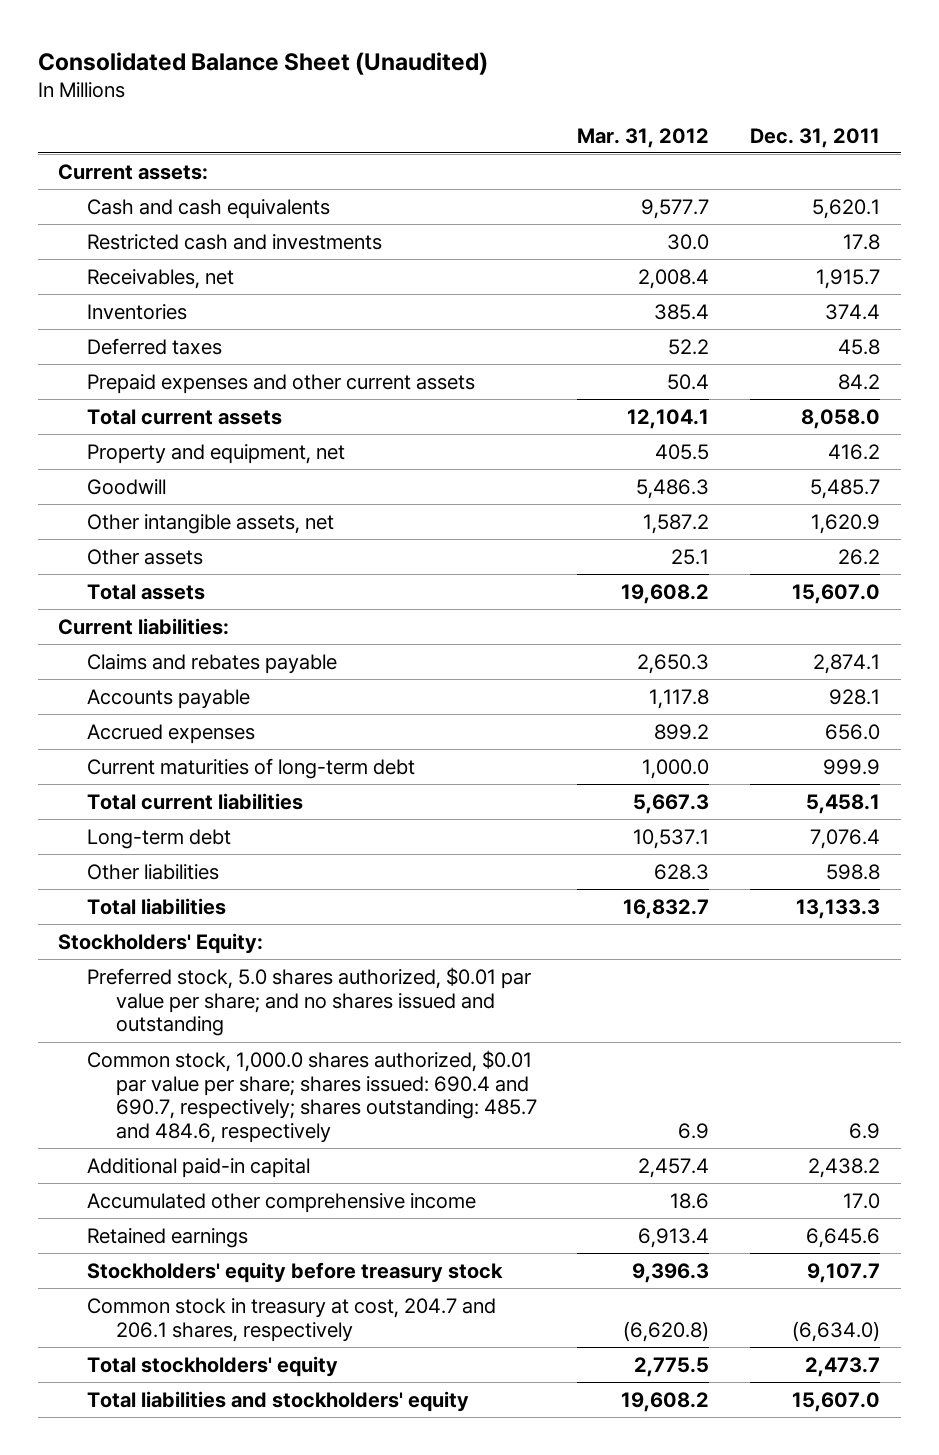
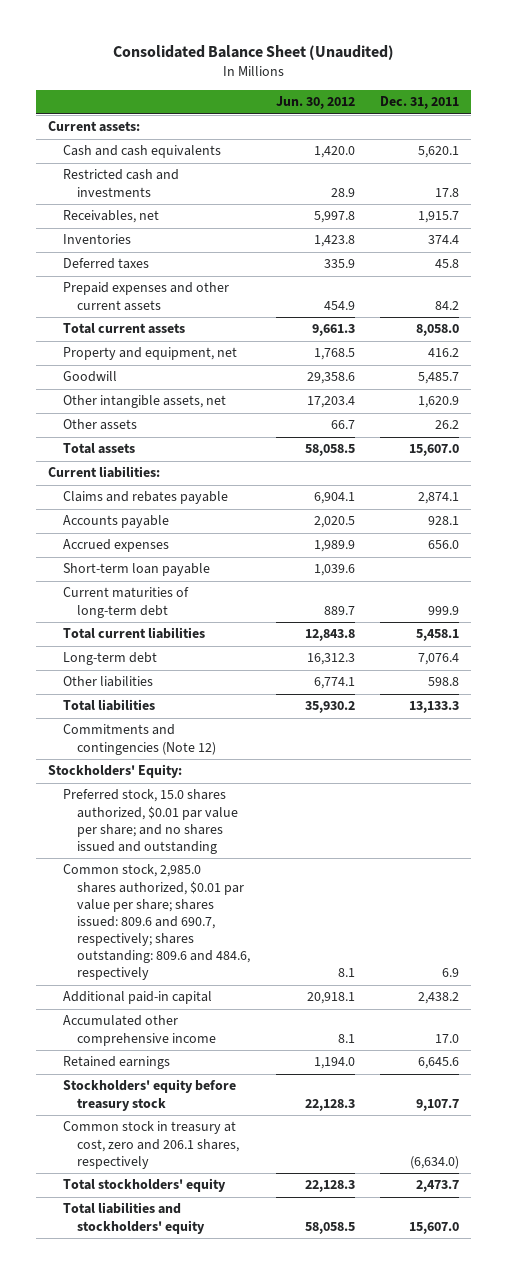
[577,127,710,148] Mar. 31, 2012 -> none
none -> [275,96,355,110] Jun. 30, 2012
none -> [62,563,210,577] Short-term loan payable
none -> [62,724,217,755] Commitments and contingencies (Note 12)
[86,966,531,1037] Preferred stock, 5.0 shares authorized, $0.01 par value per share; and no shares issued and outstanding -> [62,789,239,854] Preferred stock, 15.0 shares authorized, $0.01 par value per share; and no shares issued and outstanding
[86,1049,537,1143] Common stock, 1,000.0 shares authorized, $0.01 par value per share; shares issued: 690.4 and 690.7, respectively; shares outstanding: 485.7 and 484.6, respectively -> [62,864,251,981] Common stock, 2,985.0 shares authorized, $0.01 par value per share; shares issued: 809.6 and 690.7, respectively; shares outstanding: 809.6 and 484.6, respectively
[86,1297,496,1342] Common stock in treasury at cost, 204.7 and 206.1 shares, respectively -> [62,1121,240,1169] Common stock in treasury at cost, zero and 206.1 shares, respectively

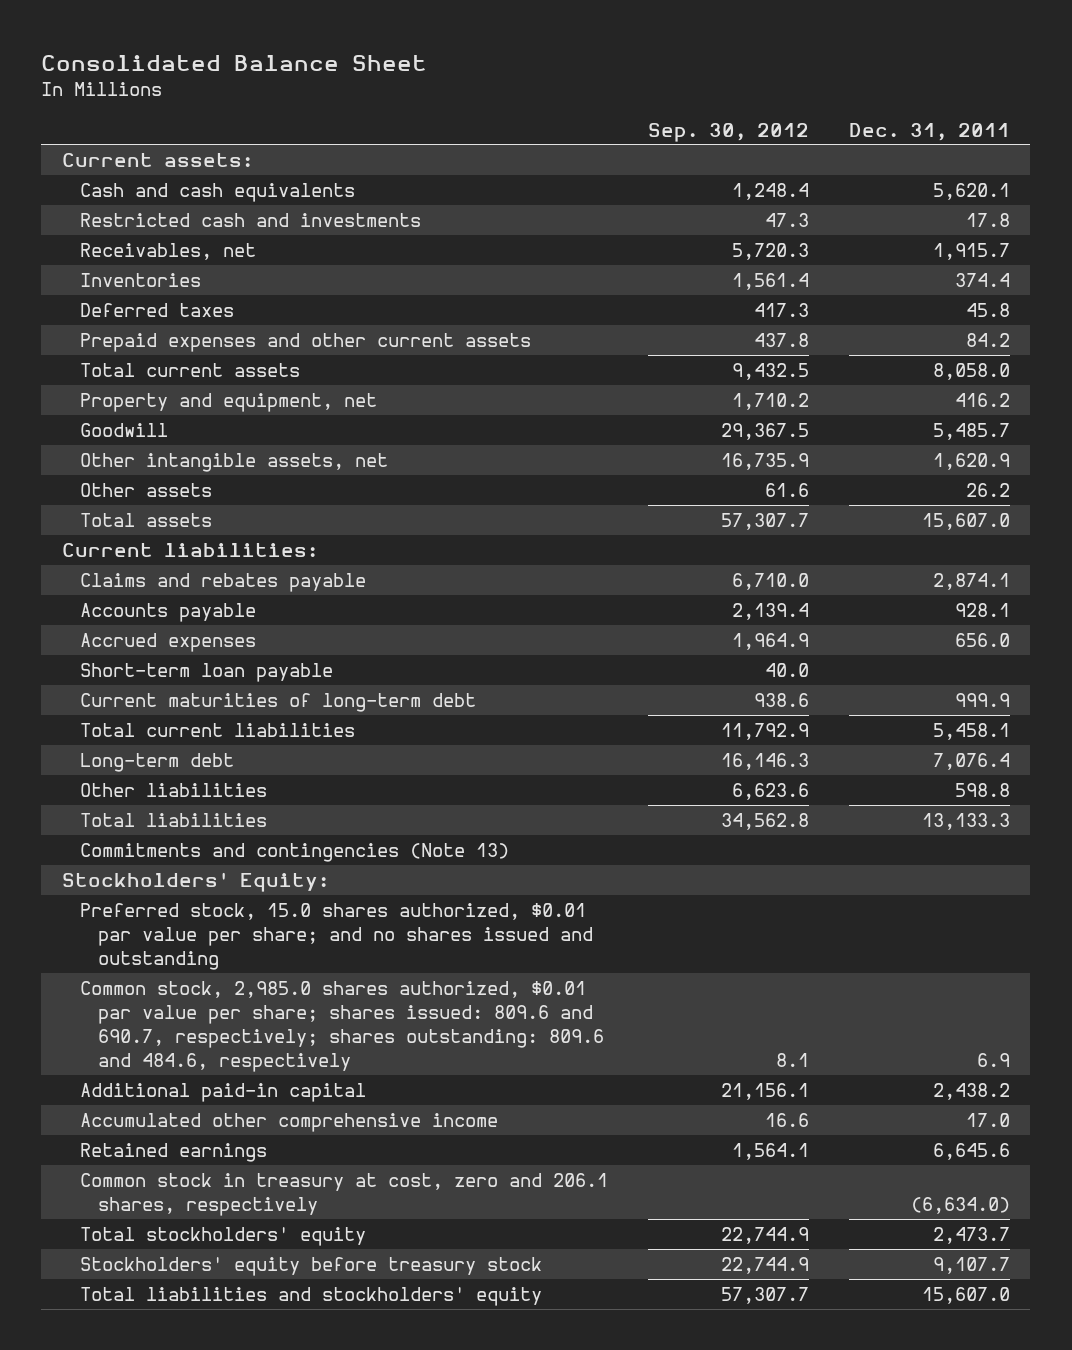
[112,45,394,61] Consolidated Balance Sheet (Unaudited) -> [41,54,428,71] Consolidated Balance Sheet
[275,96,355,110] Jun. 30, 2012 -> none
none -> [648,122,810,142] Sep. 30, 2012
[62,724,217,755] Commitments and contingencies (Note 12) -> [79,842,509,862] Commitments and contingencies (Note 13)
[62,1079,236,1111] Stockholders' equity before treasury stock -> [79,1256,542,1276] Stockholders' equity before treasury stock

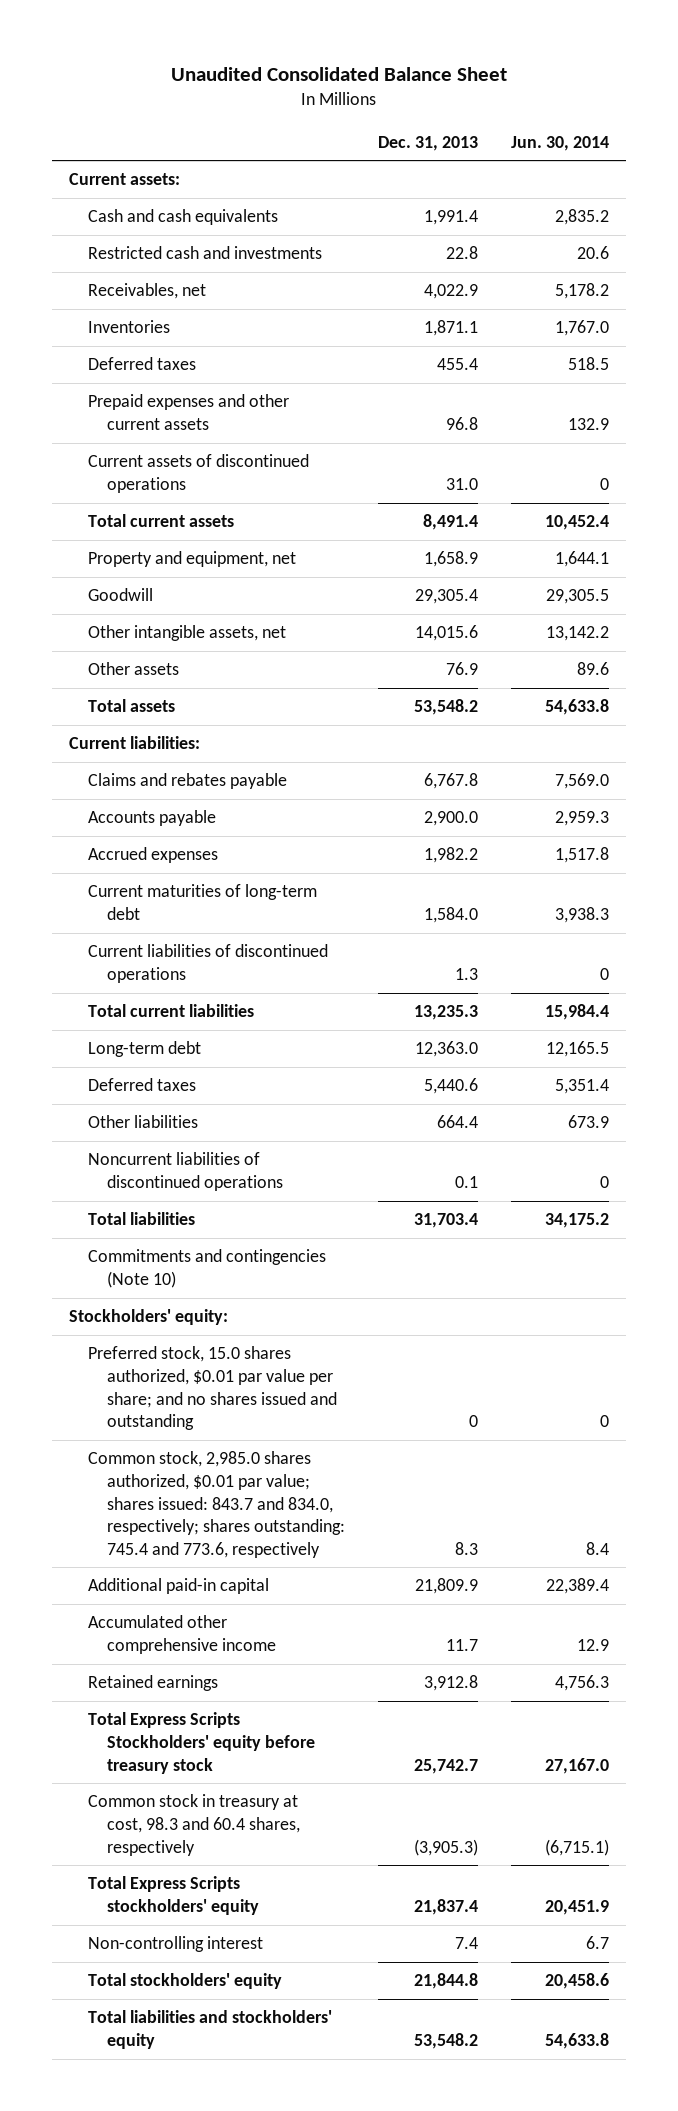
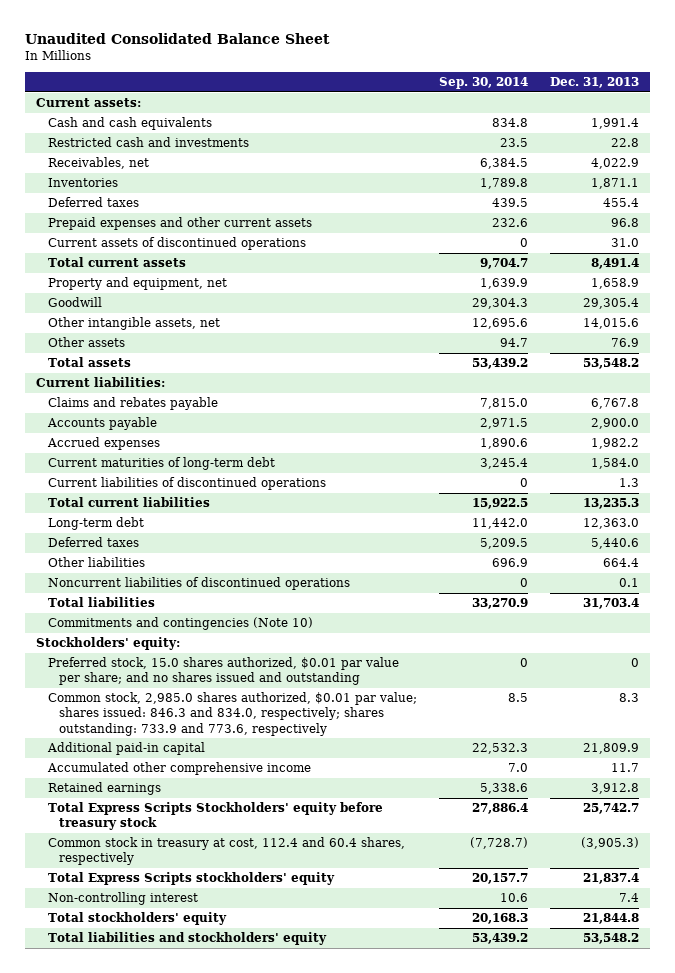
[511,135,610,151] Jun. 30, 2014 -> none
none -> [438,76,528,89] Sep. 30, 2014
[87,1451,345,1558] Common stock, 2,985.0 shares authorized, $0.01 par value; shares issued: 843.7 and 834.0, respectively; shares outstanding: 745.4 and 773.6, respectively -> [47,692,417,736] Common stock, 2,985.0 shares authorized, $0.01 par value; shares issued: 846.3 and 834.0, respectively; shares outstanding: 733.9 and 773.6, respectively
[87,1794,300,1856] Common stock in treasury at cost, 98.3 and 60.4 shares, respectively -> [47,837,405,866] Common stock in treasury at cost, 112.4 and 60.4 shares, respectively

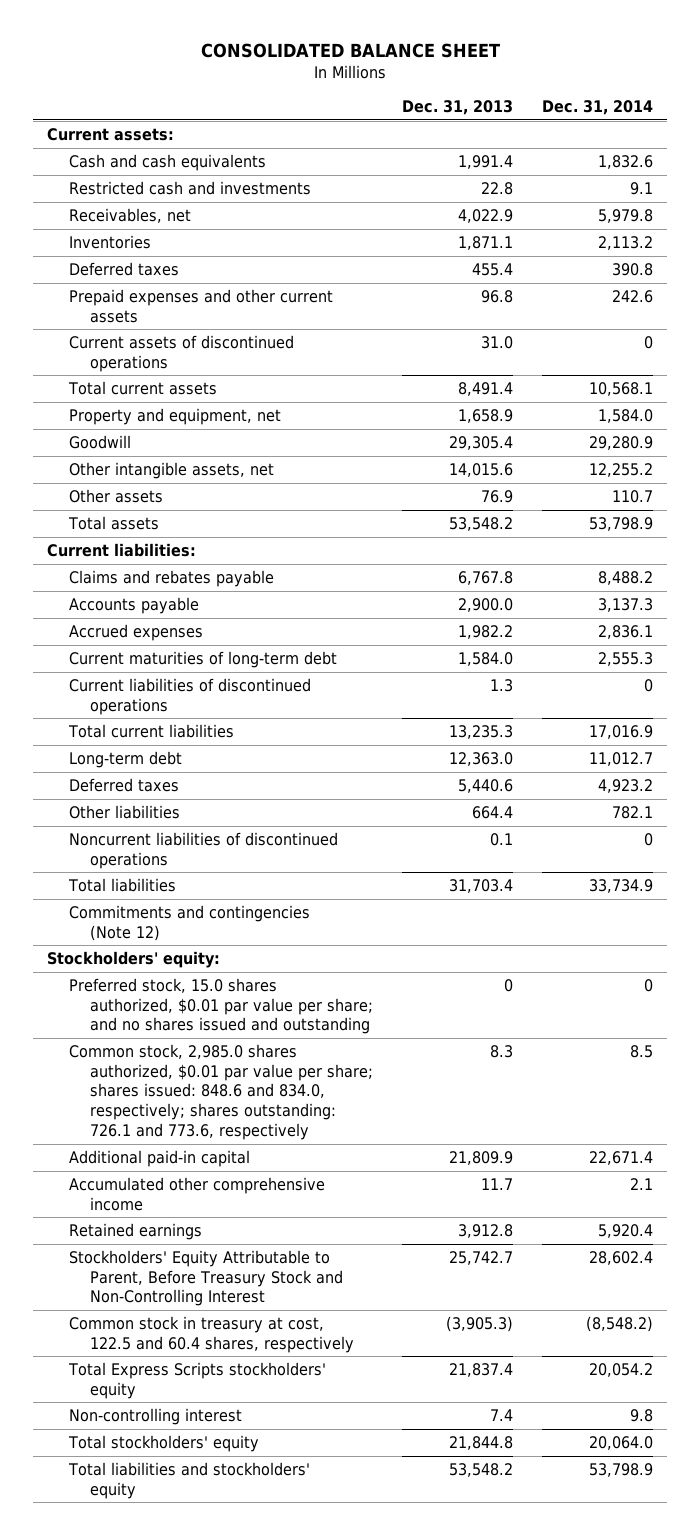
[25,32,331,44] Unaudited Consolidated Balance Sheet -> [201,42,501,58] CONSOLIDATED BALANCE SHEET
[438,76,528,89] Sep. 30, 2014 -> none
none -> [541,100,653,116] Dec. 31, 2014
[47,617,313,631] Commitments and contingencies (Note 10) -> [68,904,310,941] Commitments and contingencies (Note 12)
[47,692,417,736] Common stock, 2,985.0 shares authorized, $0.01 par value; shares issued: 846.3 and 834.0, respectively; shares outstanding: 733.9 and 773.6, respectively -> [68,1043,373,1141] Common stock, 2,985.0 shares authorized, $0.01 par value per share; shares issued: 848.6 and 834.0, respectively; shares outstanding: 726.1 and 773.6, respectively
[47,802,383,831] Total Express Scripts Stockholders' equity before treasury stock -> [68,1249,343,1307] Stockholders' Equity Attributable to Parent, Before Treasury Stock and Non-Controlling Interest
[47,837,405,866] Common stock in treasury at cost, 112.4 and 60.4 shares, respectively -> [68,1315,354,1353] Common stock in treasury at cost, 122.5 and 60.4 shares, respectively

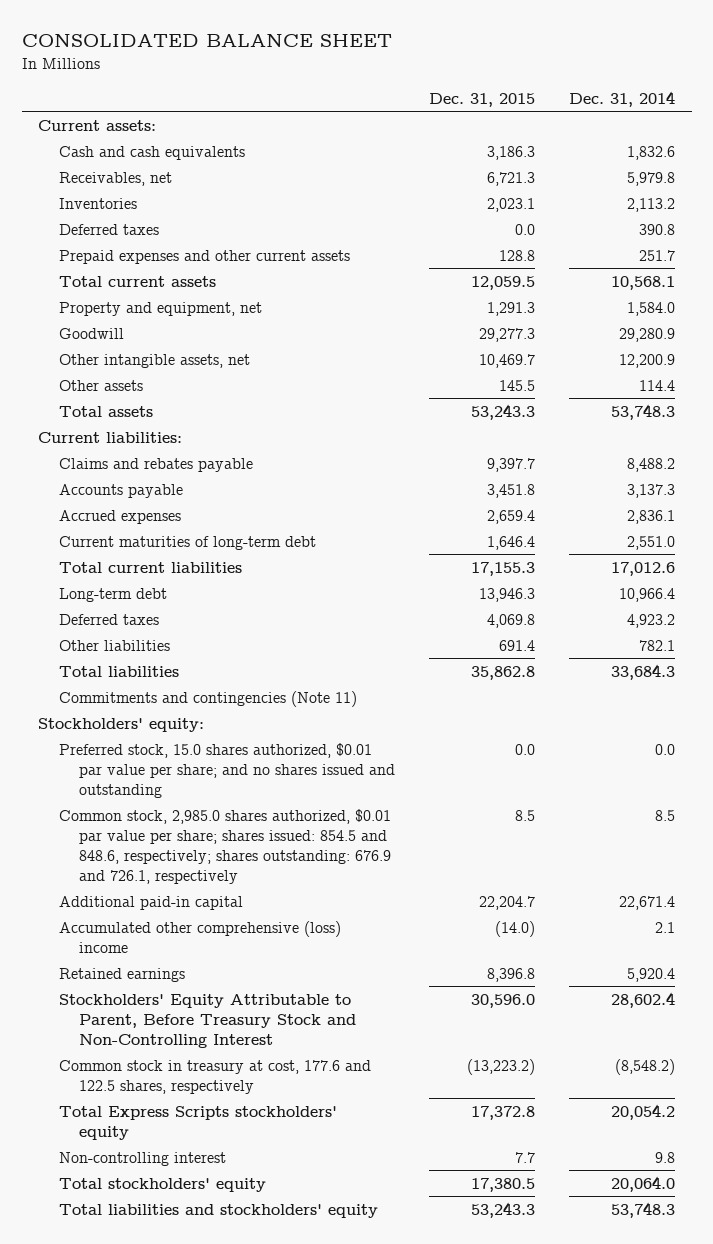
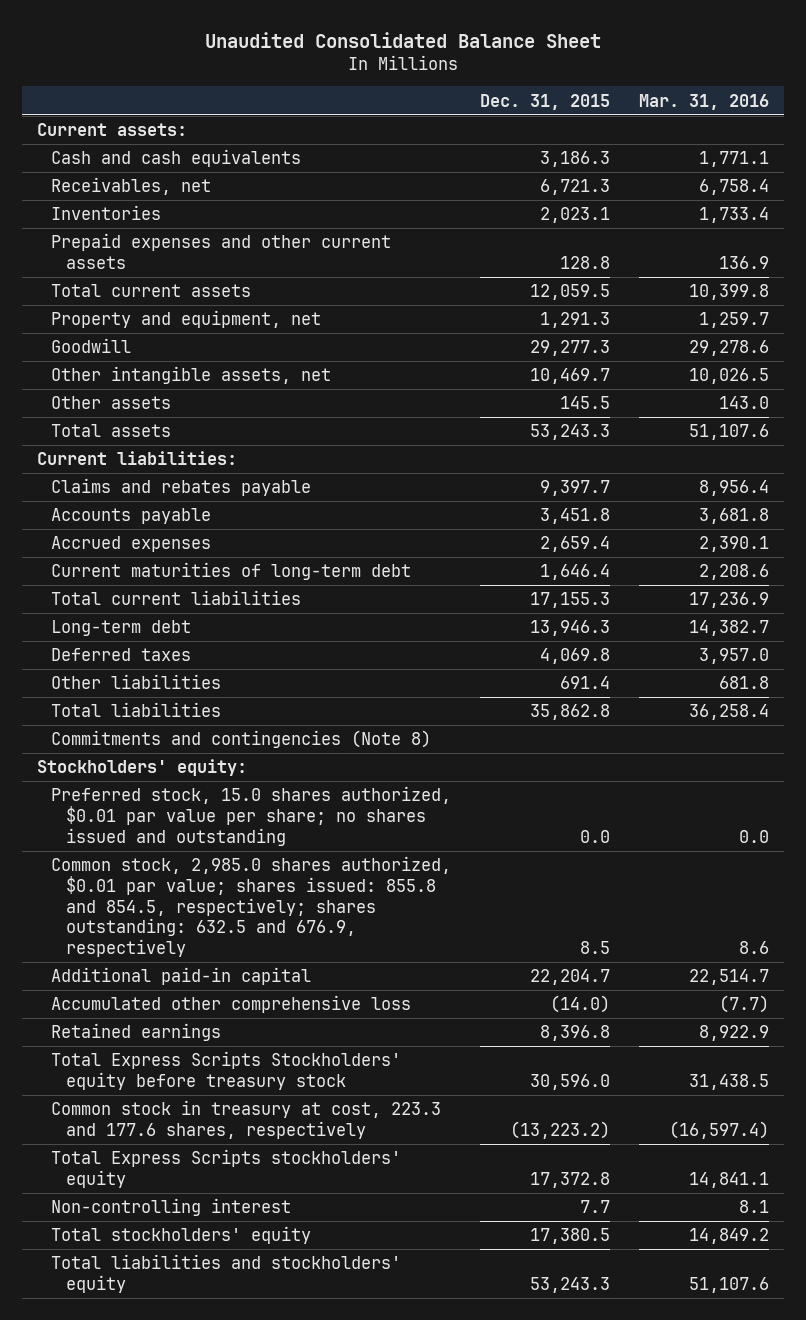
[21,33,392,47] CONSOLIDATED BALANCE SHEET -> [205,31,602,48] Unaudited Consolidated Balance Sheet
[568,90,675,107] Dec. 31, 2014 -> none
none -> [639,93,770,110] Mar. 31, 2016
[58,223,159,235] Deferred taxes -> none
[58,690,357,707] Commitments and contingencies (Note 11) -> [51,730,432,749] Commitments and contingencies (Note 8)
[58,742,396,798] Preferred stock, 15.0 shares authorized, $0.01 par value per share; and no shares issued and outstanding -> [51,786,452,846] Preferred stock, 15.0 shares authorized, $0.01 par value per share; no shares issued and outstanding
[58,808,392,884] Common stock, 2,985.0 shares authorized, $0.01 par value per share; shares issued: 854.5 and 848.6, respectively; shares outstanding: 676.9 and 726.1, respectively -> [51,856,452,958] Common stock, 2,985.0 shares authorized, $0.01 par value; shares issued: 855.8 and 854.5, respectively; shares outstanding: 632.5 and 676.9, respectively
[58,920,341,953] Accumulated other comprehensive (loss) income -> [51,995,412,1014] Accumulated other comprehensive loss
[58,993,357,1048] Stockholders' Equity Attributable to Parent, Before Treasury Stock and Non-Controlling Interest -> [51,1051,402,1090] Total Express Scripts Stockholders' equity before treasury stock
[58,1059,371,1094] Common stock in treasury at cost, 177.6 and 122.5 shares, respectively -> [51,1100,442,1139] Common stock in treasury at cost, 223.3 and 177.6 shares, respectively

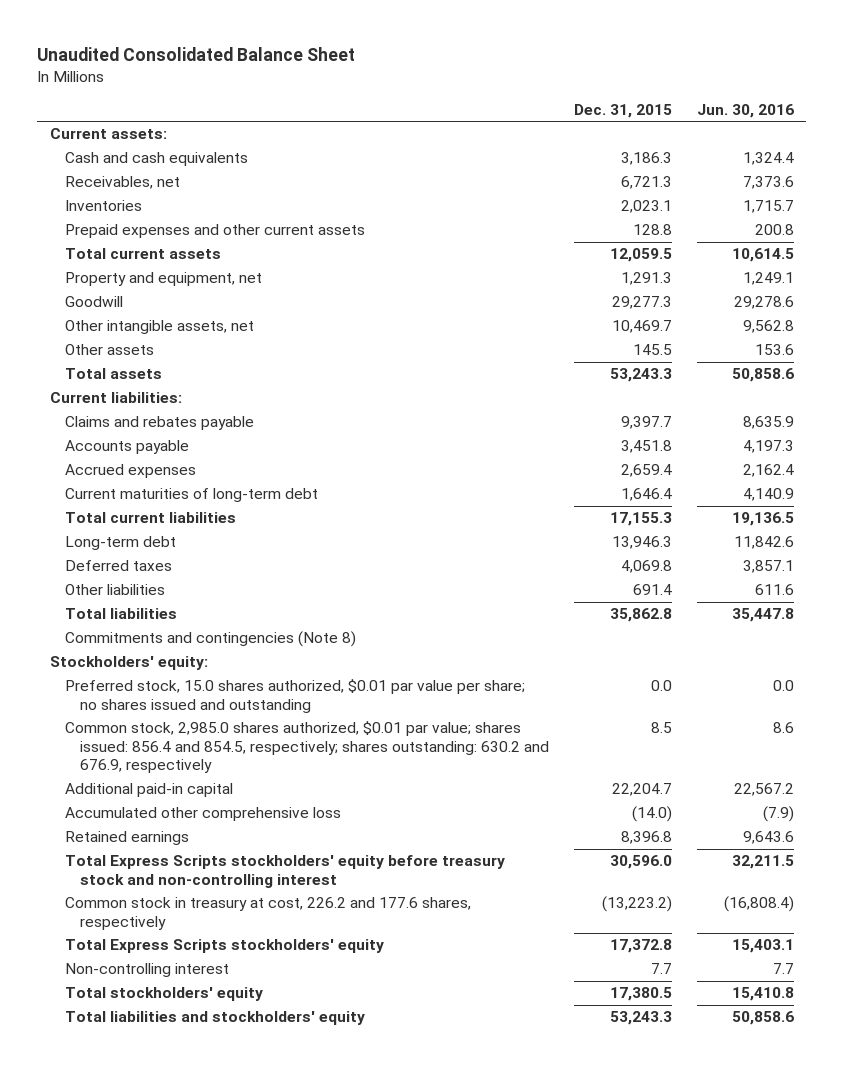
[639,93,770,110] Mar. 31, 2016 -> none
none -> [696,103,794,118] Jun. 30, 2016
[51,856,452,958] Common stock, 2,985.0 shares authorized, $0.01 par value; shares issued: 855.8 and 854.5, respectively; shares outstanding: 632.5 and 676.9, respectively -> [64,721,549,773] Common stock, 2,985.0 shares authorized, $0.01 par value; shares issued: 856.4 and 854.5, respectively; shares outstanding: 630.2 and 676.9, respectively
[51,1051,402,1090] Total Express Scripts Stockholders' equity before treasury stock -> [64,855,505,888] Total Express Scripts stockholders' equity before treasury stock and non-controlling interest
[51,1100,442,1139] Common stock in treasury at cost, 223.3 and 177.6 shares, respectively -> [64,897,471,930] Common stock in treasury at cost, 226.2 and 177.6 shares, respectively

